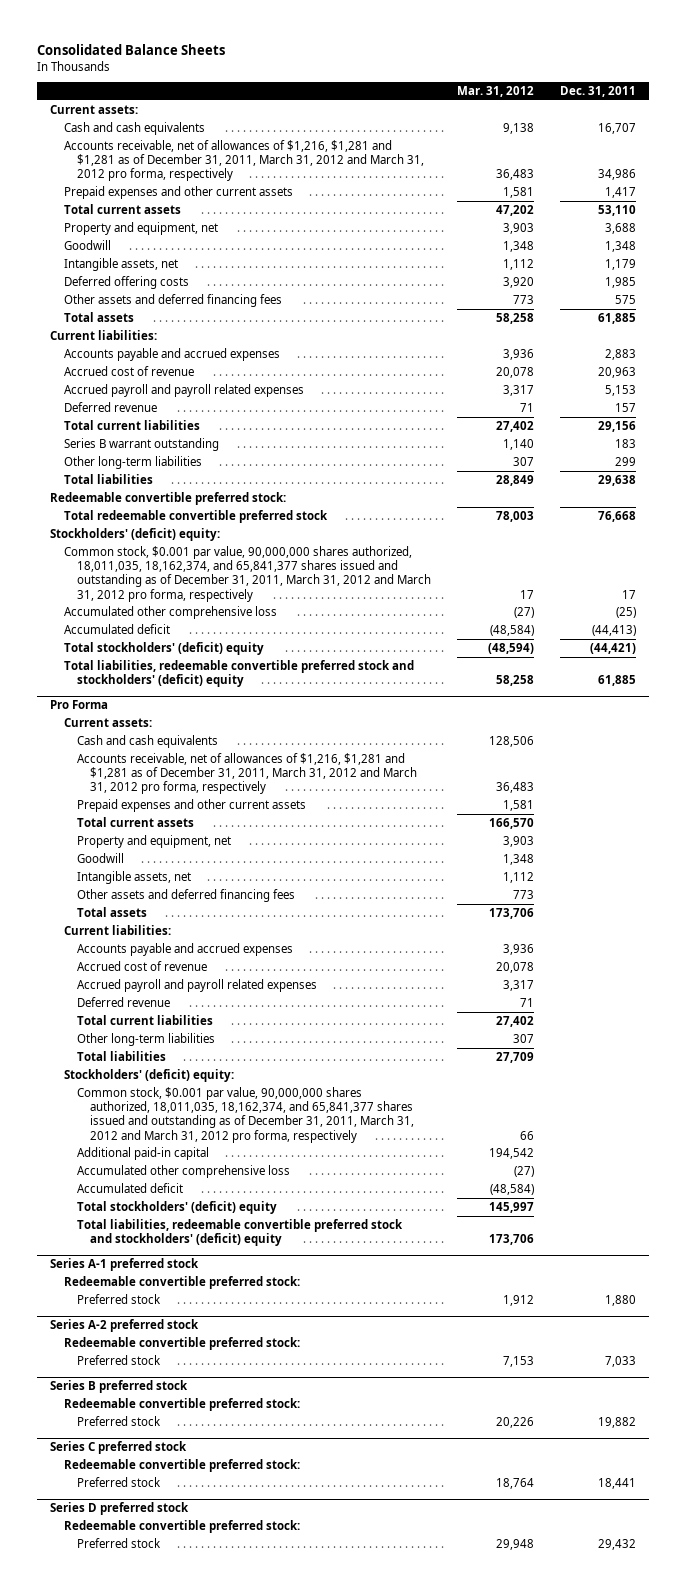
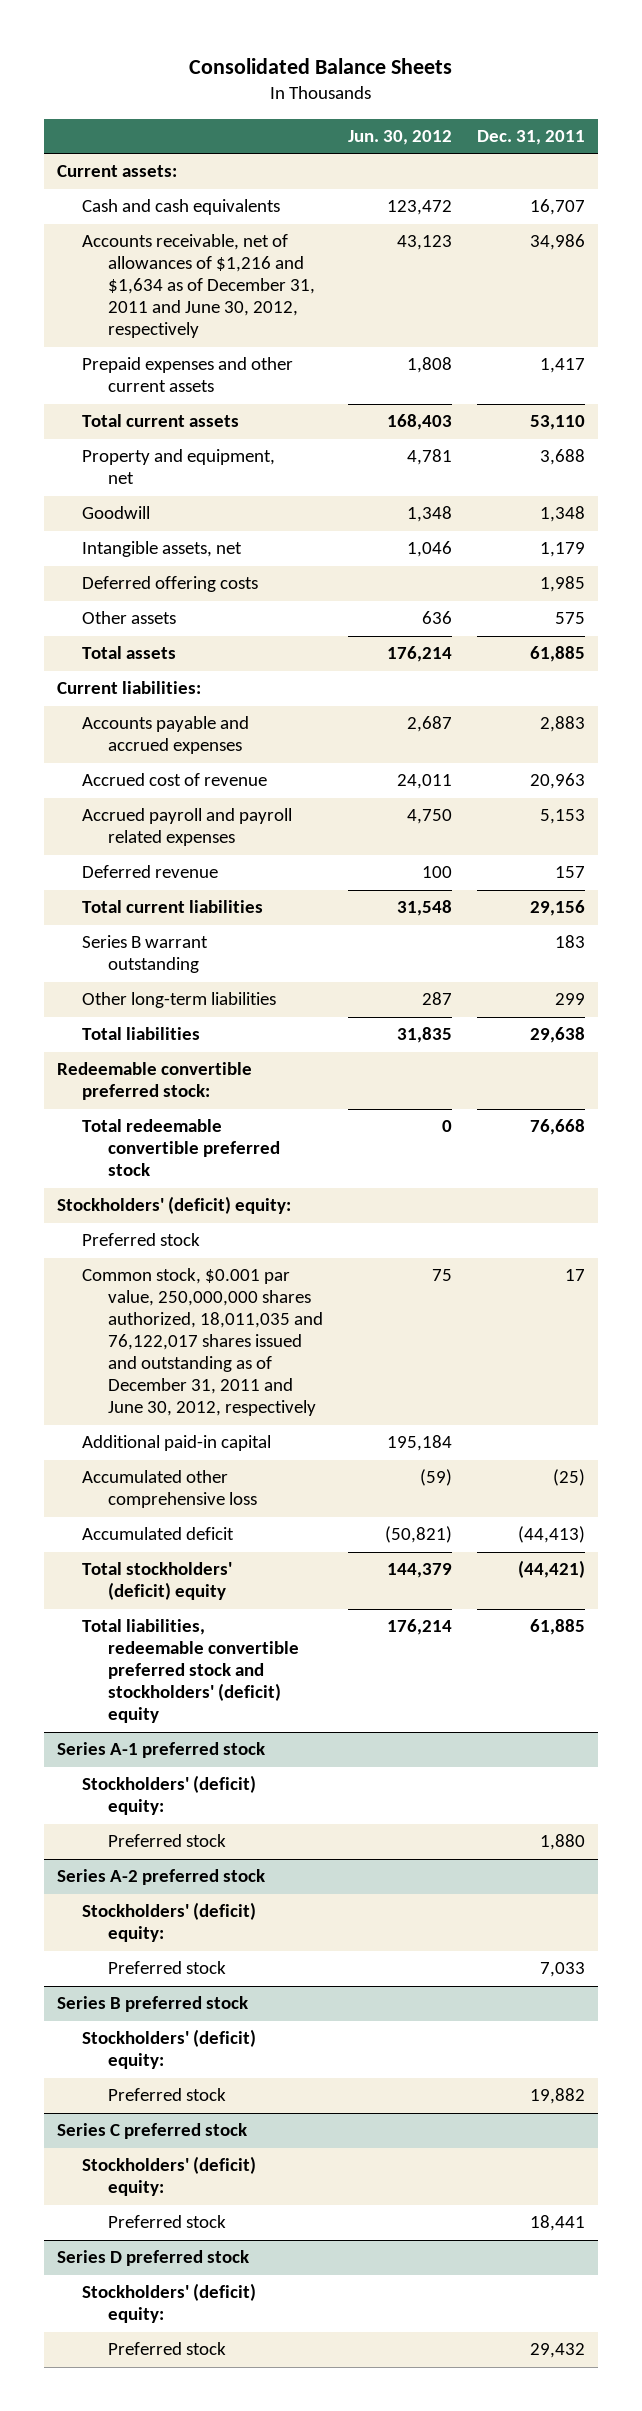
[456,86,534,98] Mar. 31, 2012 -> none
none -> [348,130,453,146] Jun. 30, 2012
[63,140,425,182] Accounts receivable, net of allowances of $1,216, $1,281 and $1,281 as of December 31, 2011, March 31, 2012 and March 31, 2012 pro forma, respectively -> [82,234,315,339] Accounts receivable, net of allowances of $1,216 and $1,634 as of December 31, 2011 and June 30, 2012, respectively
[63,294,282,308] Other assets and deferred financing fees -> [82,611,177,625] Other assets
none -> [82,1233,201,1247] Preferred stock
[63,546,432,602] Common stock, $0.001 par value, 90,000,000 shares authorized, 18,011,035, 18,162,374, and 65,841,377 shares issued and outstanding as of December 31, 2011, March 31, 2012 and March 31, 2012 pro forma, respectively -> [82,1268,323,1417] Common stock, $0.001 par value, 250,000,000 shares authorized, 18,011,035 and 76,122,017 shares issued and outstanding as of December 31, 2011 and June 30, 2012, respectively
none -> [82,1435,272,1452] Additional paid-in capital
[50,700,109,710] Pro Forma -> none
[63,718,152,728] Current assets: -> none
[77,735,219,749] Cash and cash equivalents -> none
[77,753,418,795] Accounts receivable, net of allowances of $1,216, $1,281 and $1,281 as of December 31, 2011, March 31, 2012 and March 31, 2012 pro forma, respectively -> none
[77,799,307,813] Prepaid expenses and other current assets -> none
[77,817,195,828] Total current assets -> none
[77,835,232,849] Property and equipment, net -> none
[77,853,125,864] Goodwill -> none
[77,871,192,885] Intangible assets, net -> none
[77,889,296,903] Other assets and deferred financing fees -> none
[77,907,148,918] Total assets -> none
[63,925,171,936] Current liabilities: -> none
[77,943,294,957] Accounts payable and accrued expenses -> none
[77,961,208,972] Accrued cost of revenue -> none
[77,979,318,993] Accrued payroll and payroll related expenses -> none
[77,997,171,1008] Deferred revenue -> none
[77,1015,214,1026] Total current liabilities -> none
[77,1033,216,1047] Other long-term liabilities -> none
[77,1051,167,1062] Total liabilities -> none
[63,1069,234,1083] Stockholders' (deficit) equity: -> none
[77,1087,415,1143] Common stock, $0.001 par value, 90,000,000 shares authorized, 18,011,035, 18,162,374, and 65,841,377 shares issued and outstanding as of December 31, 2011, March 31, 2012 and March 31, 2012 pro forma, respectively -> none
[77,1147,210,1161] Additional paid-in capital -> none
[77,1165,291,1179] Accumulated other comprehensive loss -> none
[77,1183,184,1194] Accumulated deficit -> none
[77,1201,278,1215] Total stockholders' (deficit) equity -> none
[77,1219,404,1247] Total liabilities, redeemable convertible preferred stock and stockholders' (deficit) equity -> none
[63,1276,300,1290] Redeemable convertible preferred stock: -> none
none -> [82,1775,257,1816] Stockholders' (deficit) equity:
[63,1337,300,1351] Redeemable convertible preferred stock: -> none
none -> [82,1902,257,1943] Stockholders' (deficit) equity:
[63,1398,300,1412] Redeemable convertible preferred stock: -> none
none -> [82,2029,257,2070] Stockholders' (deficit) equity:
[63,1459,300,1473] Redeemable convertible preferred stock: -> none
none -> [82,2156,257,2197] Stockholders' (deficit) equity:
[63,1520,300,1534] Redeemable convertible preferred stock: -> none
none -> [82,2283,257,2324] Stockholders' (deficit) equity:

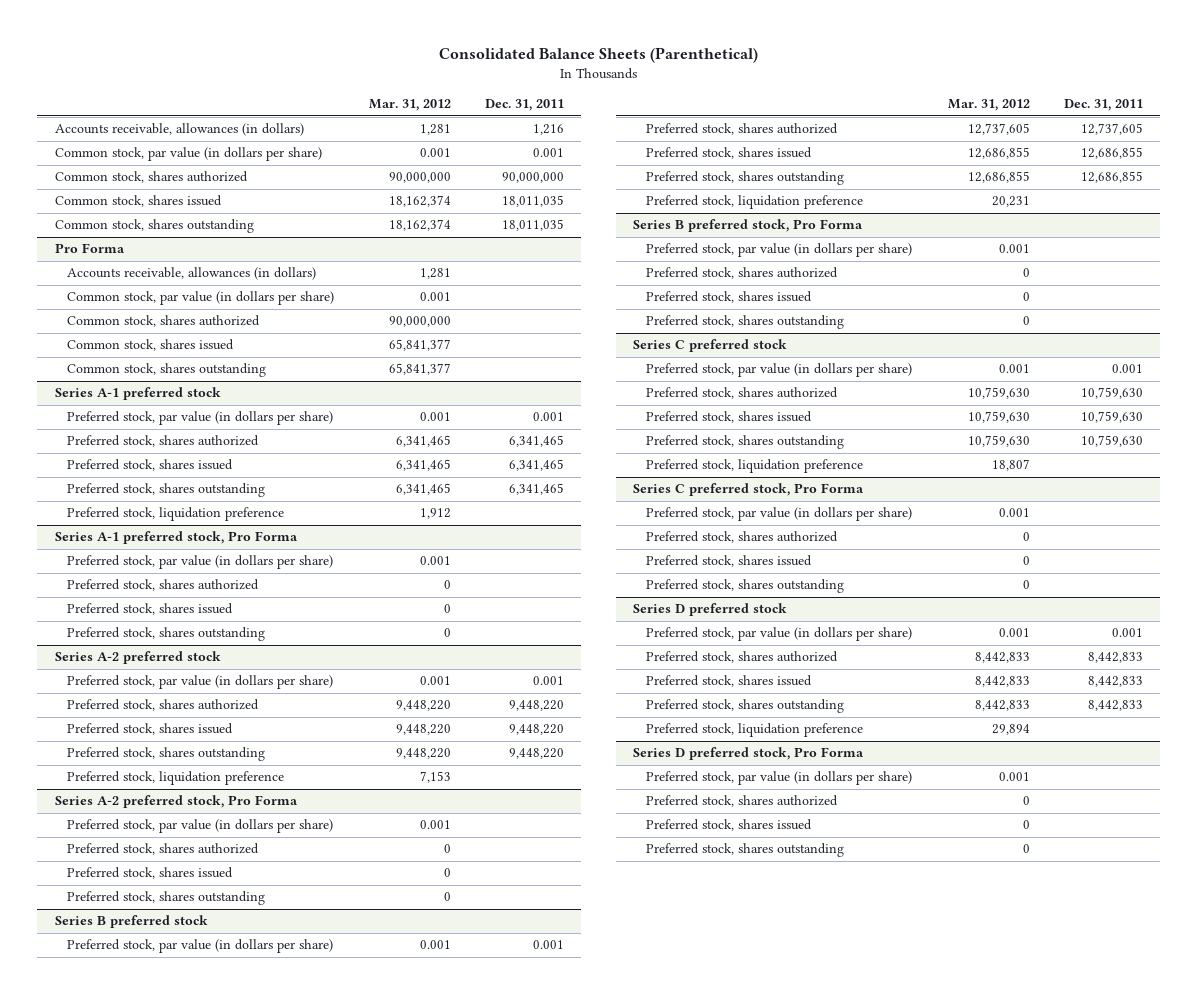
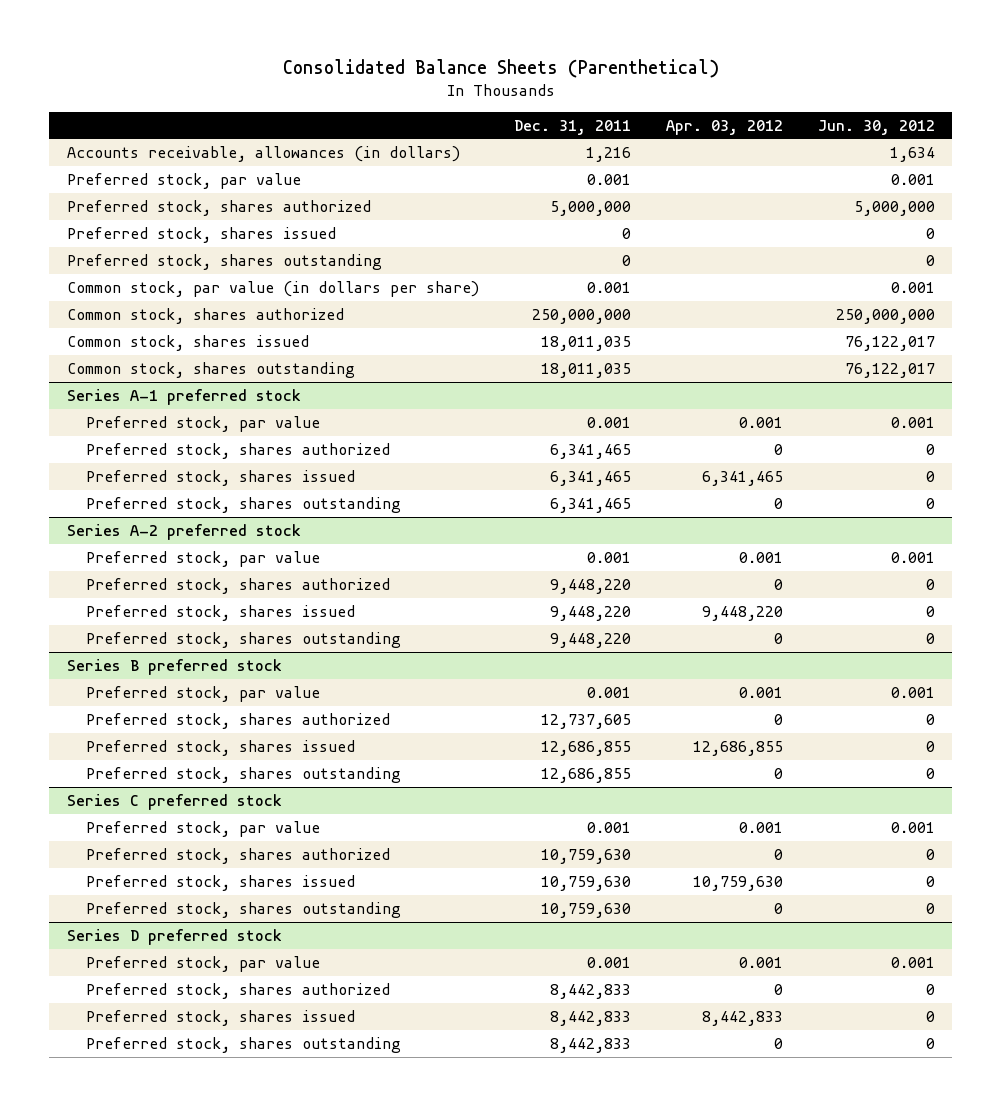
[368,99,451,112] Mar. 31, 2012 -> none
none -> [665,119,783,135] Apr. 03, 2012
none -> [817,119,935,135] Jun. 30, 2012
none -> [66,172,301,189] Preferred stock, par value
none -> [66,199,371,216] Preferred stock, shares authorized
none -> [66,226,336,243] Preferred stock, shares issued
none -> [66,253,382,270] Preferred stock, shares outstanding
[502,172,565,184] 90,000,000 -> [531,308,631,324] 250,000,000
[54,243,125,254] Pro Forma -> none
[67,267,317,281] Accounts receivable, allowances (in dollars) -> none
[67,291,335,306] Common stock, par value (in dollars per share) -> none
[67,315,261,328] Common stock, shares authorized -> none
[67,339,235,352] Common stock, shares issued -> none
[67,363,267,378] Common stock, shares outstanding -> none
[67,411,334,426] Preferred stock, par value (in dollars per share) -> [86,415,321,432] Preferred stock, par value
[67,507,285,522] Preferred stock, liquidation preference -> none
[54,531,298,545] Series A-1 preferred stock, Pro Forma -> none
[67,555,334,570] Preferred stock, par value (in dollars per share) -> none
[67,579,260,592] Preferred stock, shares authorized -> none
[67,603,234,616] Preferred stock, shares issued -> none
[67,627,266,642] Preferred stock, shares outstanding -> none
[67,675,334,690] Preferred stock, par value (in dollars per share) -> [86,550,321,567] Preferred stock, par value
[67,771,285,786] Preferred stock, liquidation preference -> none
[54,795,298,809] Series A-2 preferred stock, Pro Forma -> none
[67,819,334,834] Preferred stock, par value (in dollars per share) -> none
[67,843,260,856] Preferred stock, shares authorized -> none
[67,867,234,880] Preferred stock, shares issued -> none
[67,891,266,906] Preferred stock, shares outstanding -> none
[67,939,334,954] Preferred stock, par value (in dollars per share) -> [86,685,321,702] Preferred stock, par value
[646,195,864,210] Preferred stock, liquidation preference -> none
[633,219,864,233] Series B preferred stock, Pro Forma -> none
[646,243,913,258] Preferred stock, par value (in dollars per share) -> none
[646,267,839,280] Preferred stock, shares authorized -> none
[646,291,813,304] Preferred stock, shares issued -> none
[646,315,845,330] Preferred stock, shares outstanding -> none
[646,363,913,378] Preferred stock, par value (in dollars per share) -> [86,820,321,837] Preferred stock, par value
[646,459,864,474] Preferred stock, liquidation preference -> none
[633,483,865,497] Series C preferred stock, Pro Forma -> none
[646,507,913,522] Preferred stock, par value (in dollars per share) -> none
[646,531,839,544] Preferred stock, shares authorized -> none
[646,555,813,568] Preferred stock, shares issued -> none
[646,579,845,594] Preferred stock, shares outstanding -> none
[646,627,913,642] Preferred stock, par value (in dollars per share) -> [86,955,321,972] Preferred stock, par value
[646,723,864,738] Preferred stock, liquidation preference -> none
[633,747,865,761] Series D preferred stock, Pro Forma -> none
[646,771,913,786] Preferred stock, par value (in dollars per share) -> none
[646,795,839,808] Preferred stock, shares authorized -> none
[646,819,813,832] Preferred stock, shares issued -> none
[646,843,845,858] Preferred stock, shares outstanding -> none

